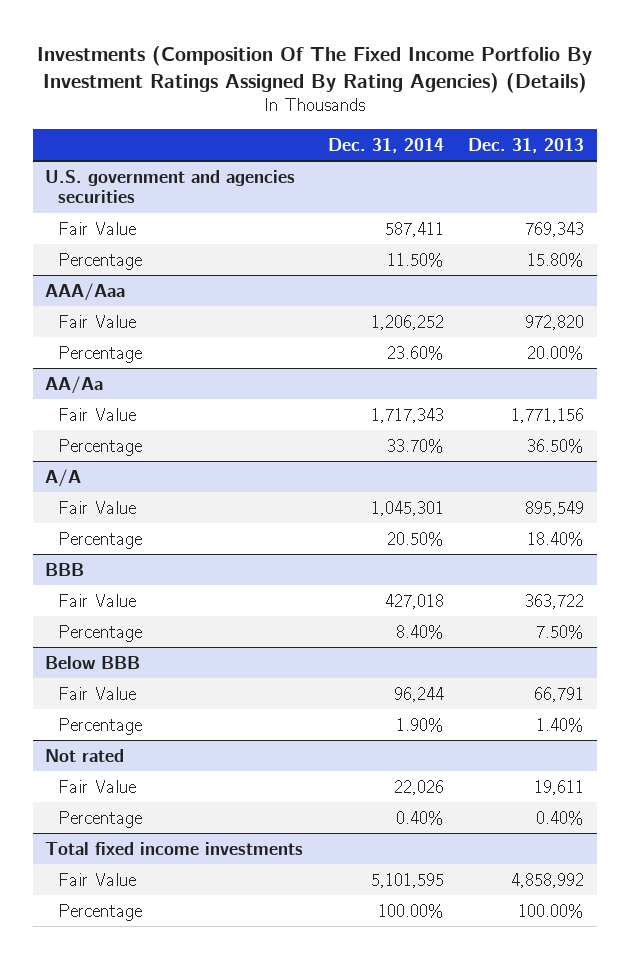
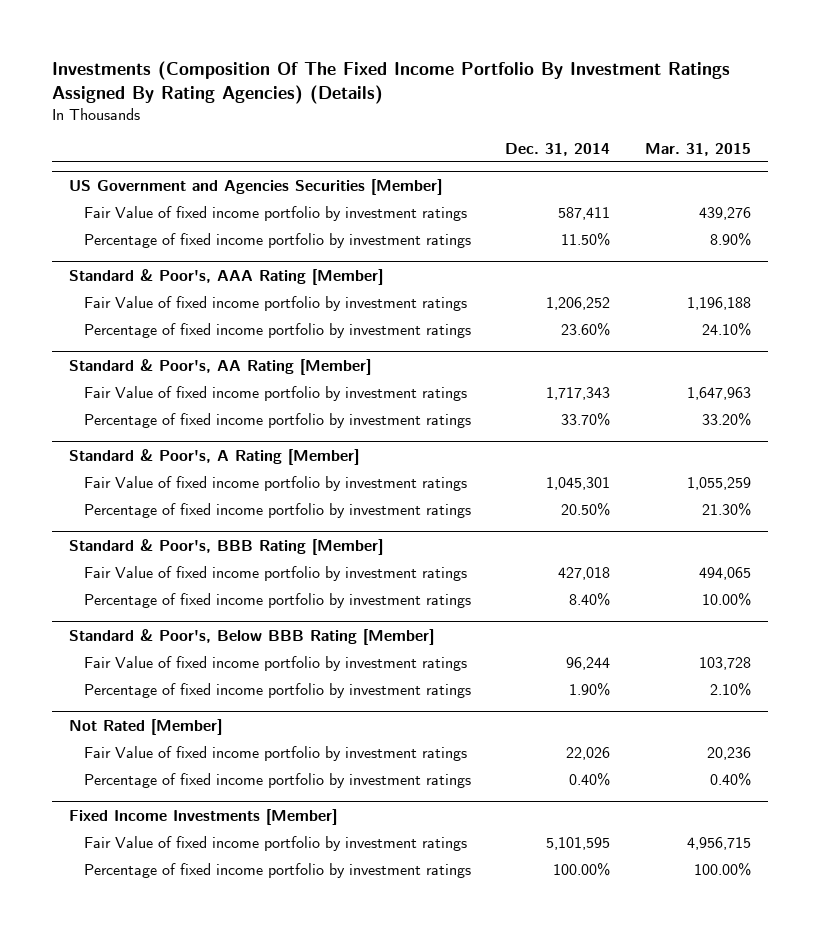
[468,137,585,153] Dec. 31, 2013 -> none
none -> [644,142,751,156] Mar. 31, 2015
[45,169,296,204] U.S. government and agencies securities -> [68,178,442,195] US Government and Agencies Securities [Member]
[57,221,136,235] Fair Value -> [84,205,468,221] Fair Value of fixed income portfolio by investment ratings
[57,252,142,270] Percentage -> [84,232,472,248] Percentage of fixed income portfolio by investment ratings
[45,282,126,301] AAA/Aaa -> [68,268,383,285] Standard & Poor's, AAA Rating [Member]
[57,314,136,328] Fair Value -> [84,295,468,311] Fair Value of fixed income portfolio by investment ratings
[57,345,142,363] Percentage -> [84,322,472,338] Percentage of fixed income portfolio by investment ratings
[45,375,104,394] AA/Aa -> [68,358,371,375] Standard & Poor's, AA Rating [Member]
[57,407,136,421] Fair Value -> [84,385,468,401] Fair Value of fixed income portfolio by investment ratings
[57,438,142,456] Percentage -> [84,412,472,428] Percentage of fixed income portfolio by investment ratings
[45,468,82,487] A/A -> [68,448,359,465] Standard & Poor's, A Rating [Member]
[57,500,136,514] Fair Value -> [84,475,468,491] Fair Value of fixed income portfolio by investment ratings
[57,531,142,549] Percentage -> [84,502,472,518] Percentage of fixed income portfolio by investment ratings
[45,562,85,576] BBB -> [68,538,383,555] Standard & Poor's, BBB Rating [Member]
[57,593,136,607] Fair Value -> [84,565,468,581] Fair Value of fixed income portfolio by investment ratings
[57,624,142,642] Percentage -> [84,592,472,608] Percentage of fixed income portfolio by investment ratings
[45,655,141,669] Below BBB -> [68,628,434,645] Standard & Poor's, Below BBB Rating [Member]
[57,686,136,700] Fair Value -> [84,655,468,671] Fair Value of fixed income portfolio by investment ratings
[57,717,142,735] Percentage -> [84,682,472,698] Percentage of fixed income portfolio by investment ratings
[45,748,125,762] Not rated -> [68,718,222,735] Not Rated [Member]
[57,779,136,793] Fair Value -> [84,745,468,761] Fair Value of fixed income portfolio by investment ratings
[57,810,142,828] Percentage -> [84,772,472,788] Percentage of fixed income portfolio by investment ratings
[45,841,304,855] Total fixed income investments -> [68,808,337,825] Fixed Income Investments [Member]
[57,872,136,886] Fair Value -> [84,835,468,851] Fair Value of fixed income portfolio by investment ratings
[57,903,142,921] Percentage -> [84,862,472,878] Percentage of fixed income portfolio by investment ratings

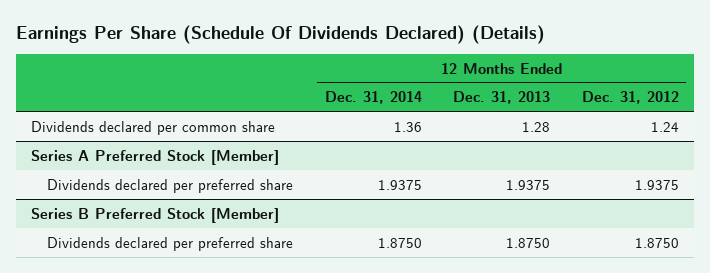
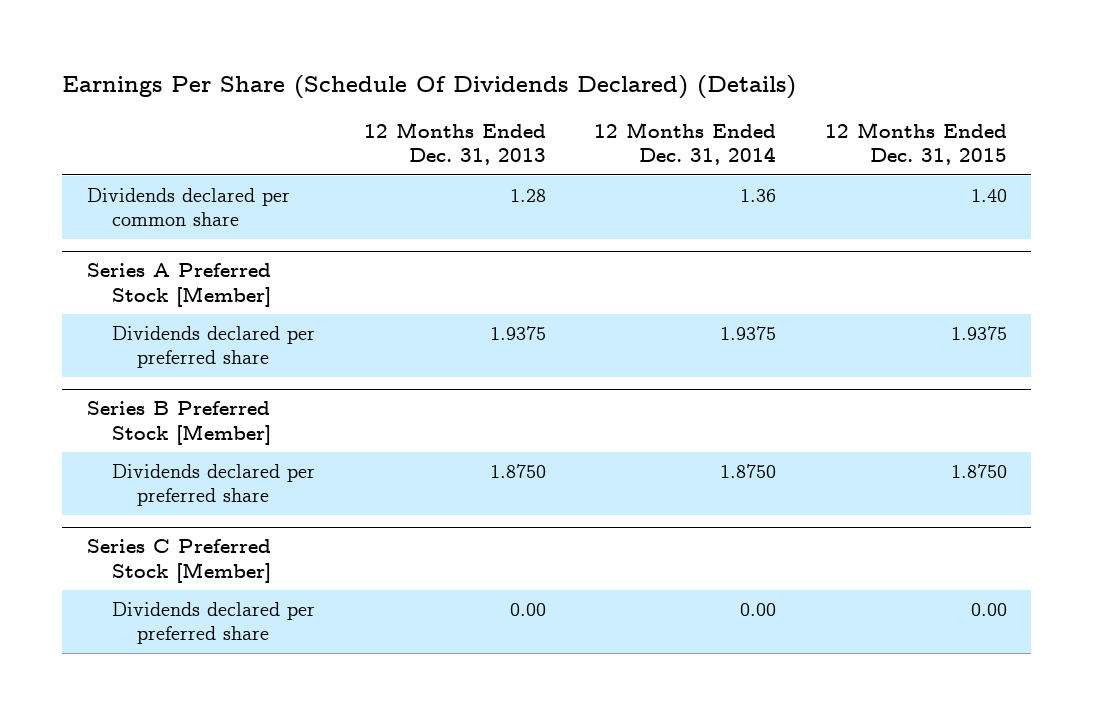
[581,91,679,105] Dec. 31, 2012 -> none
none -> [824,121,1007,166] 12 Months Ended Dec. 31, 2015
none -> [86,539,272,583] Series C Preferred Stock [Member]
none -> [112,601,316,645] Dividends declared per preferred share

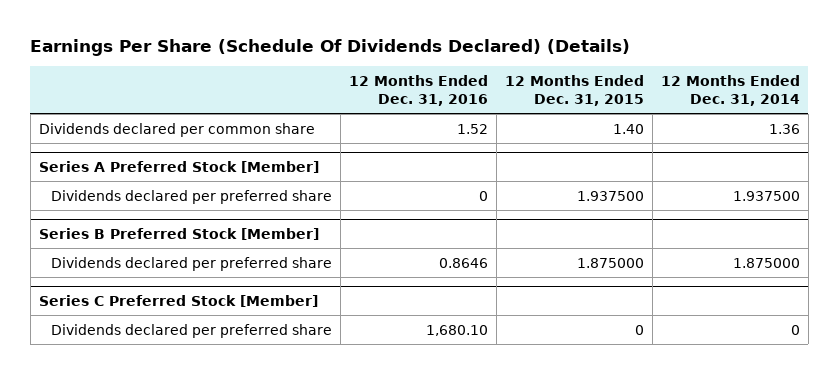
[363,121,546,166] 12 Months Ended Dec. 31, 2013 -> none
none -> [348,74,488,107] 12 Months Ended Dec. 31, 2016
[720,325,777,340] 1.9375 -> [732,190,800,201] 1.937500
[950,325,1007,340] 1.9375 -> [576,190,644,201] 1.937500
[720,463,777,478] 1.8750 -> [732,257,800,268] 1.875000
[950,463,1007,478] 1.8750 -> [576,257,644,268] 1.875000
[740,602,777,616] 0.00 -> [790,324,800,335] 0
[970,602,1007,616] 0.00 -> [634,324,644,335] 0

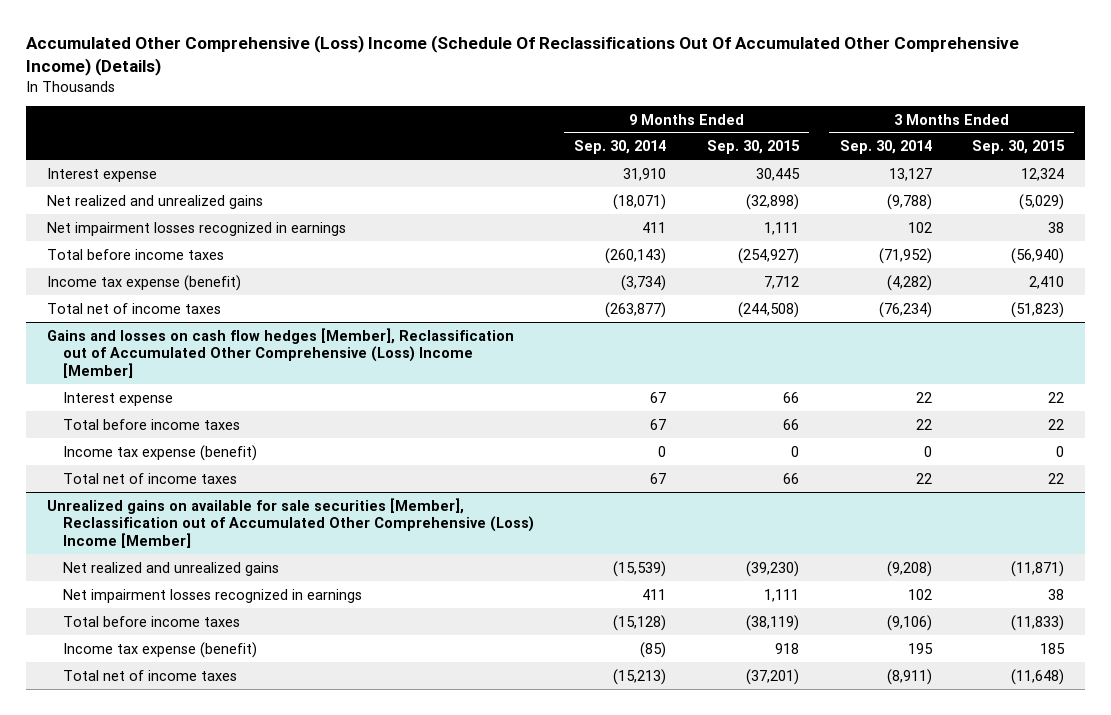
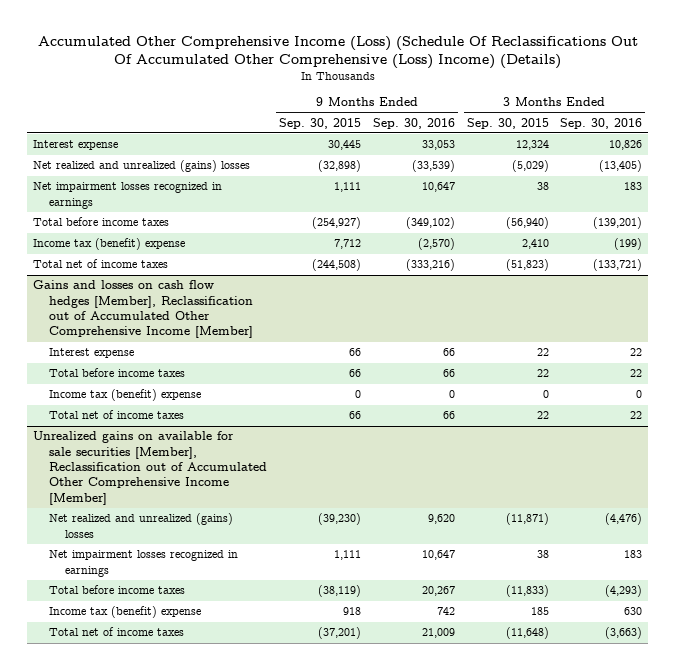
[26,34,1020,76] Accumulated Other Comprehensive (Loss) Income (Schedule Of Reclassifications Out Of Accumulated Other Comprehensive Income) (Details) -> [37,35,638,69] Accumulated Other Comprehensive Income (Loss) (Schedule Of Reclassifications Out Of Accumulated Other Comprehensive (Loss) Income) (Details)
[574,140,667,155] Sep. 30, 2014 -> none
[839,140,932,155] Sep. 30, 2014 -> none
none -> [372,117,455,129] Sep. 30, 2016
none -> [560,117,643,129] Sep. 30, 2016
[46,194,263,209] Net realized and unrealized gains -> [33,160,251,173] Net realized and unrealized (gains) losses
[46,274,241,291] Income tax expense (benefit) -> [33,238,186,251] Income tax (benefit) expense
[46,327,514,378] Gains and losses on cash flow hedges [Member], Reclassification out of Accumulated Other Comprehensive (Loss) Income [Member] -> [33,280,253,339] Gains and losses on cash flow hedges [Member], Reclassification out of Accumulated Other Comprehensive Income [Member]
[62,444,257,461] Income tax expense (benefit) -> [48,389,201,402] Income tax (benefit) expense
[46,497,534,548] Unrealized gains on available for sale securities [Member], Reclassification out of Accumulated Other Comprehensive (Loss) Income [Member] -> [33,431,267,505] Unrealized gains on available for sale securities [Member], Reclassification out of Accumulated Other Comprehensive Income [Member]
[62,561,279,576] Net realized and unrealized gains -> [48,513,233,538] Net realized and unrealized (gains) losses
[62,641,257,658] Income tax expense (benefit) -> [48,606,201,619] Income tax (benefit) expense

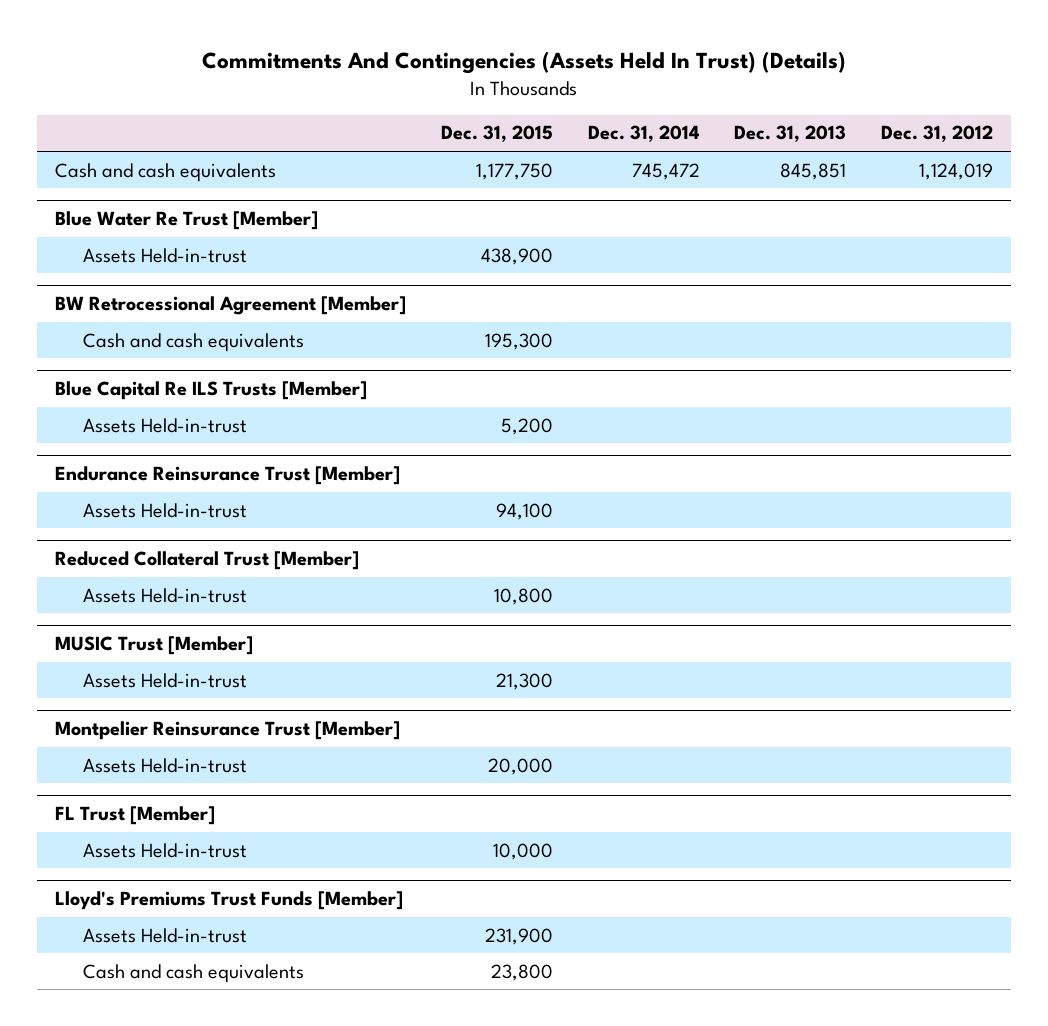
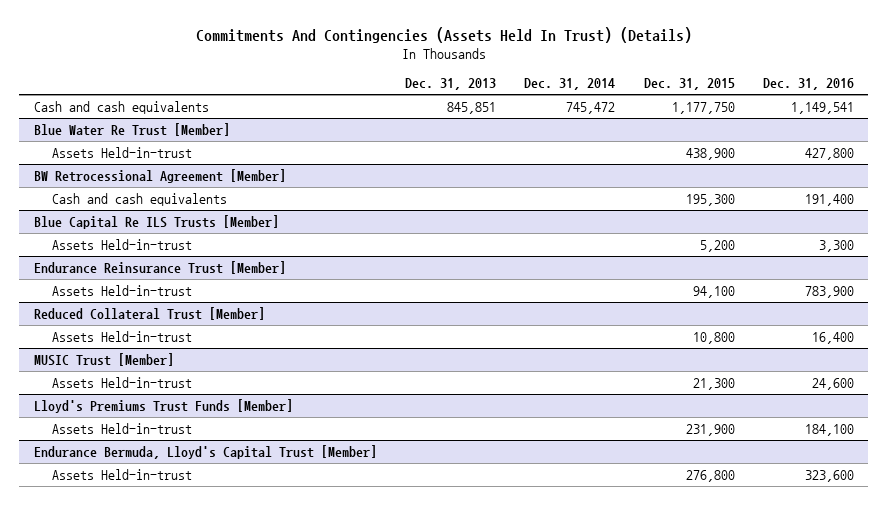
[881,125,994,143] Dec. 31, 2012 -> none
none -> [763,77,855,90] Dec. 31, 2016
[54,721,400,741] Montpelier Reinsurance Trust [Member] -> none
[82,757,247,773] Assets Held-in-trust -> none
[54,806,215,826] FL Trust [Member] -> none
[82,842,247,858] Assets Held-in-trust -> none
[82,963,304,983] Cash and cash equivalents -> none
none -> [33,444,377,459] Endurance Bermuda, Lloyd's Capital Trust [Member]
none -> [52,468,193,480] Assets Held-in-trust

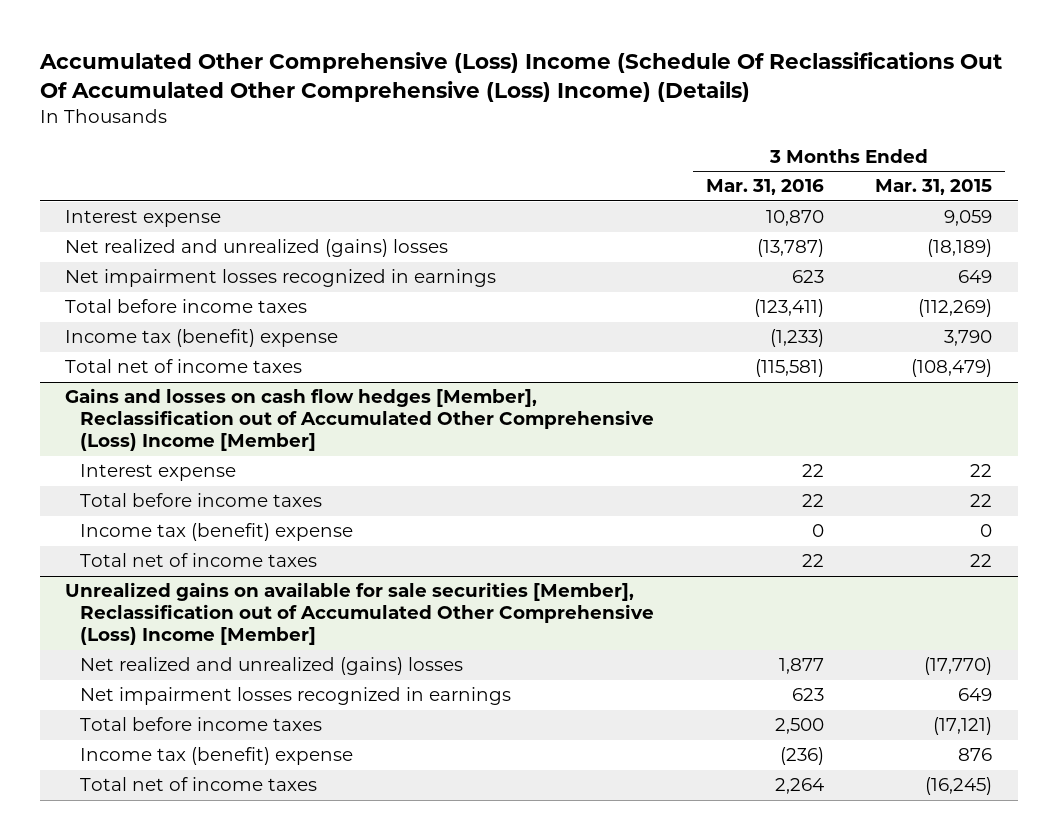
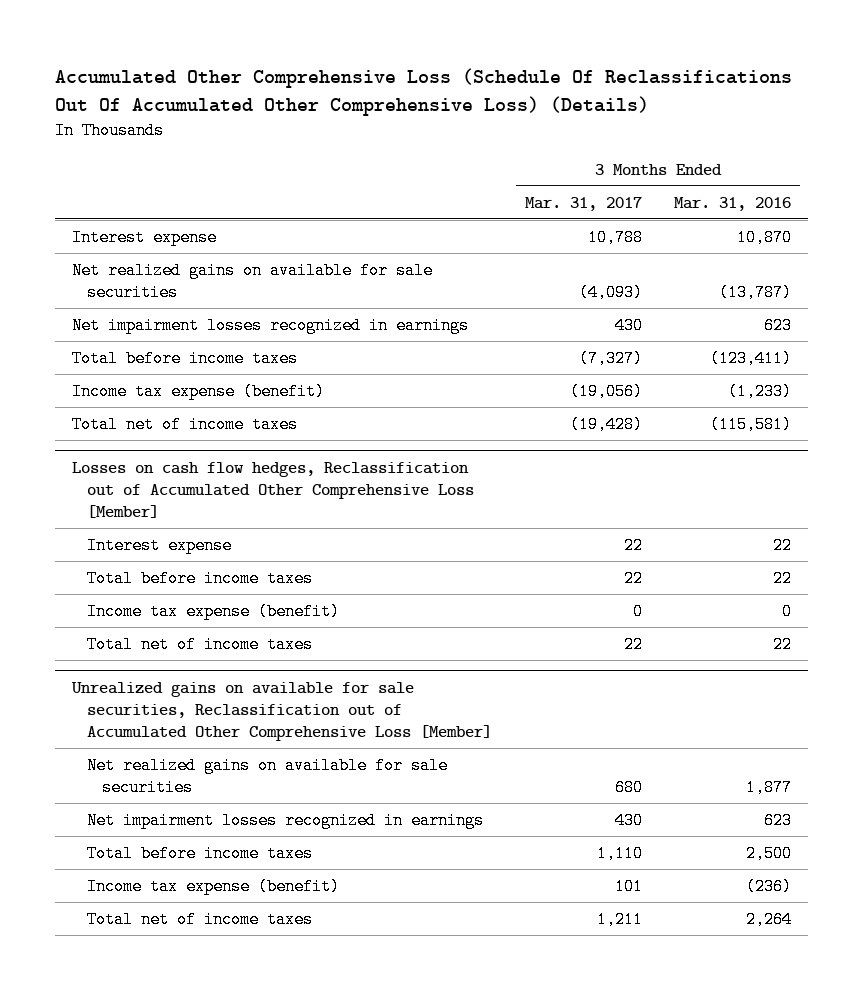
[38,51,1002,102] Accumulated Other Comprehensive (Loss) Income (Schedule Of Reclassifications Out Of Accumulated Other Comprehensive (Loss) Income) (Details) -> [55,67,793,116] Accumulated Other Comprehensive Loss (Schedule Of Reclassifications Out Of Accumulated Other Comprehensive Loss) (Details)
[875,179,993,196] Mar. 31, 2015 -> none
none -> [524,196,642,211] Mar. 31, 2017
[65,239,449,258] Net realized and unrealized (gains) losses -> [71,262,433,301] Net realized gains on available for sale securities
[65,329,339,348] Income tax (benefit) expense -> [71,383,325,401] Income tax expense (benefit)
[65,388,655,452] Gains and losses on cash flow hedges [Member], Reclassification out of Accumulated Other Comprehensive (Loss) Income [Member] -> [71,461,474,518] Losses on cash flow hedges, Reclassification out of Accumulated Other Comprehensive Loss [Member]
[80,523,354,542] Income tax (benefit) expense -> [86,603,340,621] Income tax expense (benefit)
[65,582,655,646] Unrealized gains on available for sale securities [Member], Reclassification out of Accumulated Other Comprehensive (Loss) Income [Member] -> [70,681,492,741] Unrealized gains on available for sale securities, Reclassification out of Accumulated Other Comprehensive Loss [Member]
[80,657,464,676] Net realized and unrealized (gains) losses -> [86,757,448,796] Net realized gains on available for sale securities
[80,747,354,766] Income tax (benefit) expense -> [86,878,340,896] Income tax expense (benefit)

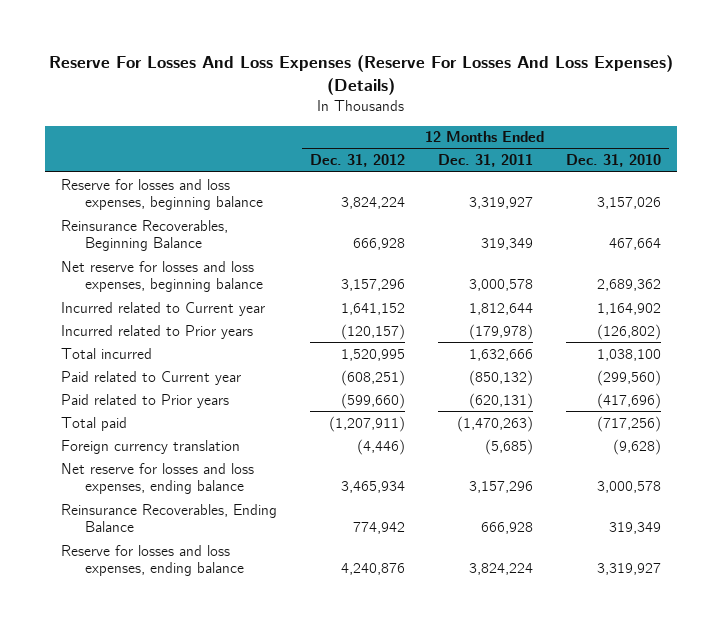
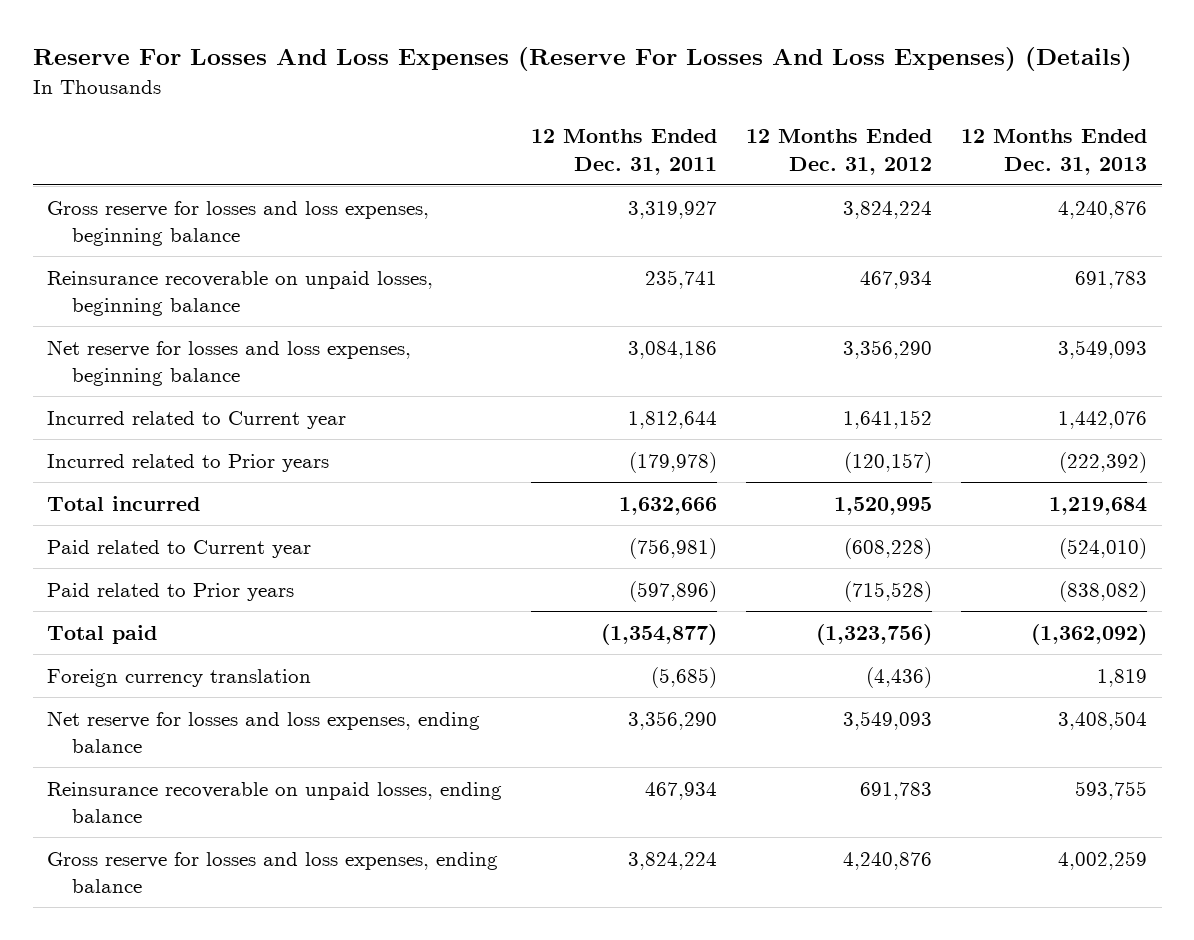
[565,154,661,168] Dec. 31, 2010 -> none
none -> [961,129,1148,175] 12 Months Ended Dec. 31, 2013
[61,219,229,252] Reinsurance Recoverables, Beginning Balance -> none
[61,178,263,211] Reserve for losses and loss expenses, beginning balance -> [47,200,430,246] Gross reserve for losses and loss expenses, beginning balance
none -> [47,270,434,316] Reinsurance recoverable on unpaid losses, beginning balance
[341,279,406,292] 3,157,296 -> [843,339,933,359] 3,356,290
[468,279,533,292] 3,000,578 -> [628,340,718,359] 3,084,186
[61,503,278,533] Reinsurance Recoverables, Ending Balance -> none
[341,369,406,386] (608,251) -> [844,537,933,559] (608,228)
[468,369,533,386] (850,132) -> [629,537,718,559] (756,981)
[341,392,406,409] (599,660) -> [844,580,933,602] (715,528)
[468,392,533,409] (620,131) -> [629,580,718,602] (597,896)
[329,415,406,432] (1,207,911) -> [816,623,933,645] (1,323,756)
[456,415,533,432] (1,470,263) -> [601,623,718,645] (1,354,877)
[357,438,406,455] (4,446) -> [866,666,933,688] (4,436)
[341,481,406,494] 3,465,934 -> [843,710,933,730] 3,549,093
[468,481,533,494] 3,157,296 -> [628,710,718,730] 3,356,290
none -> [47,781,503,823] Reinsurance recoverable on unpaid losses, ending balance
[61,544,244,577] Reserve for losses and loss expenses, ending balance -> [47,851,499,893] Gross reserve for losses and loss expenses, ending balance

